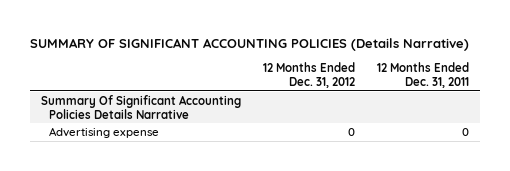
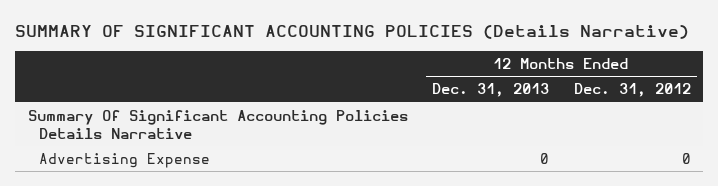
[377,62,470,88] 12 Months Ended Dec. 31, 2011 -> none
none -> [432,83,550,98] Dec. 31, 2013
[49,126,160,138] Advertising expense -> [39,153,211,169] Advertising Expense

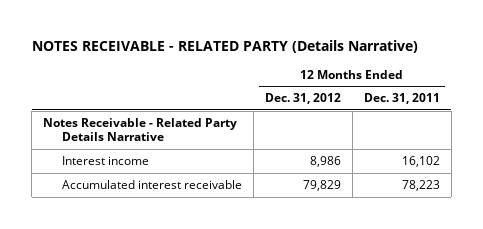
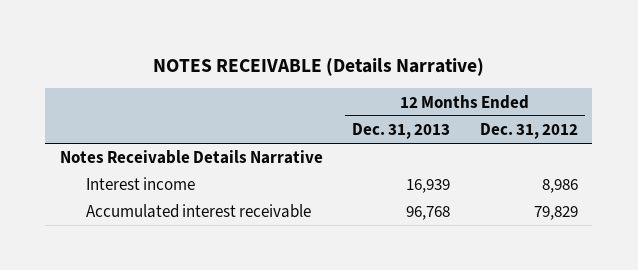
[31,39,418,53] NOTES RECEIVABLE - RELATED PARTY (Details Narrative) -> [152,57,484,76] NOTES RECEIVABLE (Details Narrative)
[363,93,440,105] Dec. 31, 2011 -> none
none -> [352,123,451,140] Dec. 31, 2013
[43,118,238,142] Notes Receivable - Related Party Details Narrative -> [60,150,324,165] Notes Receivable Details Narrative

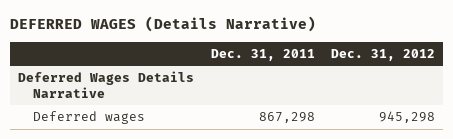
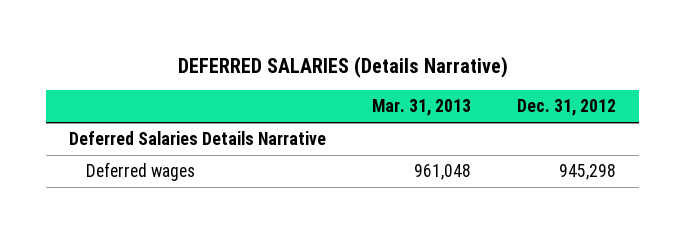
[10,16,317,33] DEFERRED WAGES (Details Narrative) -> [177,56,508,79] DEFERRED SALARIES (Details Narrative)
[210,48,315,61] Dec. 31, 2011 -> none
none -> [372,99,472,117] Mar. 31, 2013
[18,71,195,98] Deferred Wages Details Narrative -> [69,130,327,145] Deferred Salaries Details Narrative

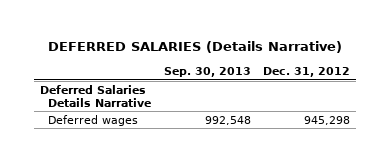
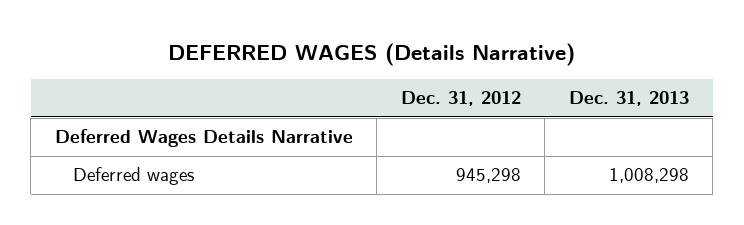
[48,41,343,54] DEFERRED SALARIES (Details Narrative) -> [167,43,575,67] DEFERRED WAGES (Details Narrative)
[163,67,251,78] Sep. 30, 2013 -> none
none -> [568,91,689,107] Dec. 31, 2013
[40,84,152,107] Deferred Salaries Details Narrative -> [54,129,353,148] Deferred Wages Details Narrative

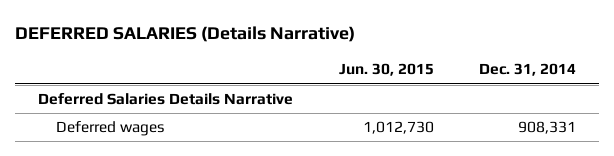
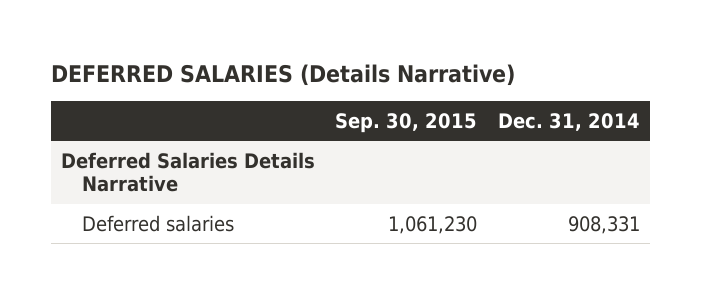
[338,63,434,77] Jun. 30, 2015 -> none
none -> [335,113,478,134] Sep. 30, 2015
[55,121,164,137] Deferred wages -> [82,214,235,232] Deferred salaries

